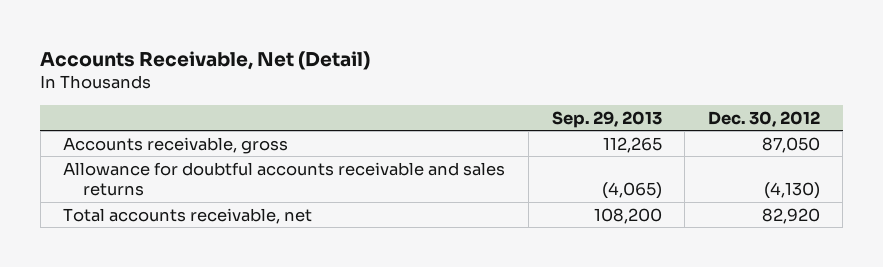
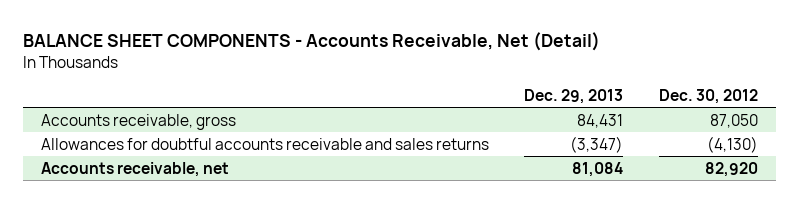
[40,51,371,71] Accounts Receivable, Net (Detail) -> [23,32,601,52] BALANCE SHEET COMPONENTS - Accounts Receivable, Net (Detail)
[551,110,662,128] Sep. 29, 2013 -> none
none -> [524,88,624,104] Dec. 29, 2013
[63,161,506,197] Allowance for doubtful accounts receivable and sales returns -> [40,137,489,150] Allowances for doubtful accounts receivable and sales returns
[63,207,313,224] Total accounts receivable, net -> [40,161,229,177] Accounts receivable, net

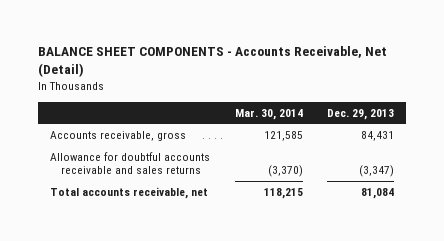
[659,88,759,104] Dec. 30, 2012 -> none
none -> [234,108,303,120] Mar. 30, 2014
[40,137,489,150] Allowances for doubtful accounts receivable and sales returns -> [50,151,211,175] Allowance for doubtful accounts receivable and sales returns
[40,161,229,177] Accounts receivable, net -> [50,186,209,199] Total accounts receivable, net

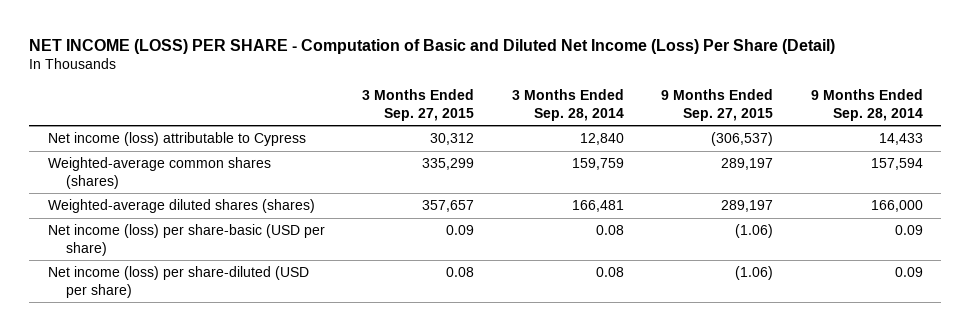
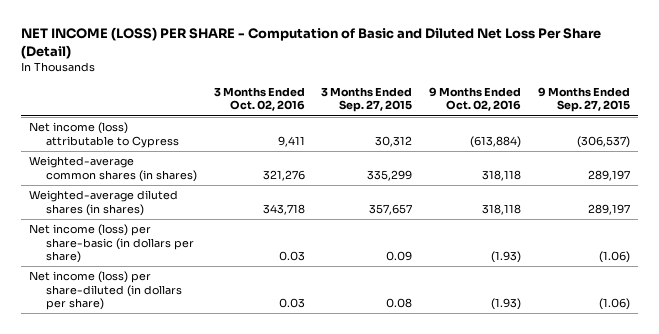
[29,38,836,54] NET INCOME (LOSS) PER SHARE - Computation of Basic and Diluted Net Income (Loss) Per Share (Detail) -> [20,27,601,59] NET INCOME (LOSS) PER SHARE - Computation of Basic and Diluted Net Loss Per Share (Detail)
[511,89,624,121] 3 Months Ended Sep. 28, 2014 -> none
[810,89,923,121] 9 Months Ended Sep. 28, 2014 -> none
none -> [213,87,305,112] 3 Months Ended Oct. 02, 2016
none -> [429,87,522,112] 9 Months Ended Oct. 02, 2016
[48,157,272,189] Weighted-average common shares (shares) -> [29,156,197,182] Weighted-average common shares (in shares)
[48,199,316,214] Weighted-average diluted shares (shares) -> [29,190,179,216] Weighted-average diluted shares (in shares)
[48,224,326,256] Net income (loss) per share-basic (USD per share) -> [29,224,194,264] Net income (loss) per share-basic (in dollars per share)
[48,266,310,298] Net income (loss) per share-diluted (USD per share) -> [29,271,182,311] Net income (loss) per share-diluted (in dollars per share)

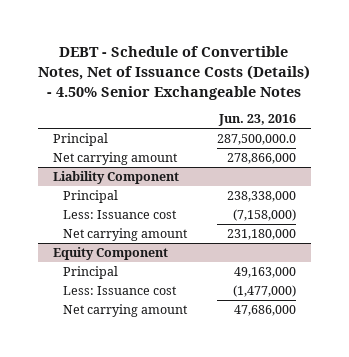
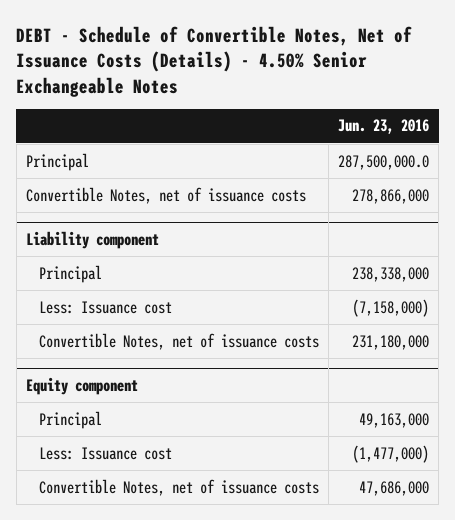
[52,152,178,166] Net carrying amount -> [25,186,306,204] Convertible Notes, net of issuance costs
[52,171,179,185] Liability Component -> [25,230,159,249] Liability component
[62,228,188,242] Net carrying amount -> [39,332,320,350] Convertible Notes, net of issuance costs
[52,247,168,261] Equity Component -> [25,376,138,395] Equity component
[62,304,188,318] Net carrying amount -> [39,478,320,496] Convertible Notes, net of issuance costs

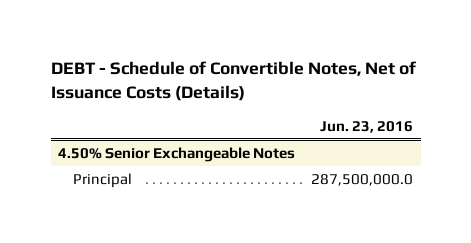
[16,25,413,97] DEBT - Schedule of Convertible Notes, Net of Issuance Costs (Details) - 4.50% Senior Exchangeable Notes -> [50,61,416,101] DEBT - Schedule of Convertible Notes, Net of Issuance Costs (Details)
none -> [58,146,296,162] 4.50% Senior Exchangeable Notes
[25,186,306,204] Convertible Notes, net of issuance costs -> none
[25,230,159,249] Liability component -> none
[39,264,103,283] Principal -> none
[39,300,173,314] Less: Issuance cost -> none
[39,332,320,350] Convertible Notes, net of issuance costs -> none
[25,376,138,395] Equity component -> none
[39,410,103,429] Principal -> none
[39,446,173,460] Less: Issuance cost -> none
[39,478,320,496] Convertible Notes, net of issuance costs -> none

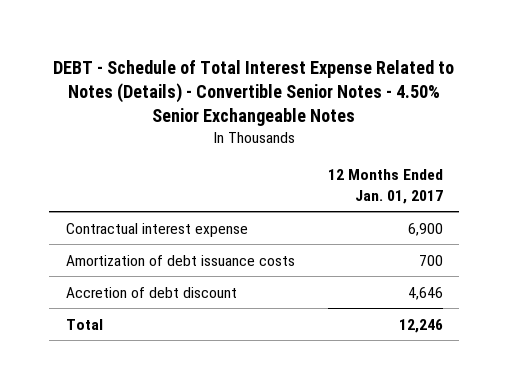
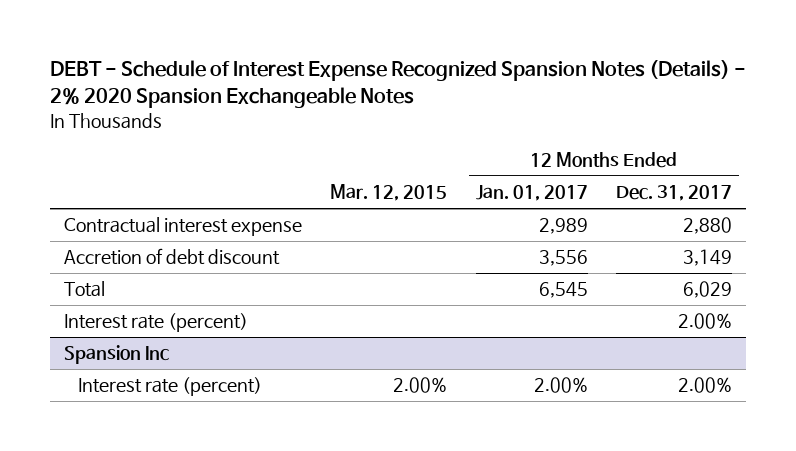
[53,59,455,127] DEBT - Schedule of Total Interest Expense Related to Notes (Details) - Convertible Senior Notes - 4.50% Senior Exchangeable Notes -> [49,60,746,109] DEBT - Schedule of Interest Expense Recognized Spansion Notes (Details) - 2% 2020 Spansion Exchangeable Notes
none -> [330,184,448,202] Mar. 12, 2015
none -> [616,185,733,202] Dec. 31, 2017
[65,254,295,266] Amortization of debt issuance costs -> none
[407,222,443,236] 6,900 -> [538,218,588,235] 2,989
[407,286,443,300] 4,646 -> [538,250,588,267] 3,556
[398,318,443,333] 12,246 -> [538,282,588,299] 6,545
none -> [63,313,248,333] Interest rate (percent)
none -> [63,345,169,365] Spansion Inc
none -> [78,377,263,397] Interest rate (percent)

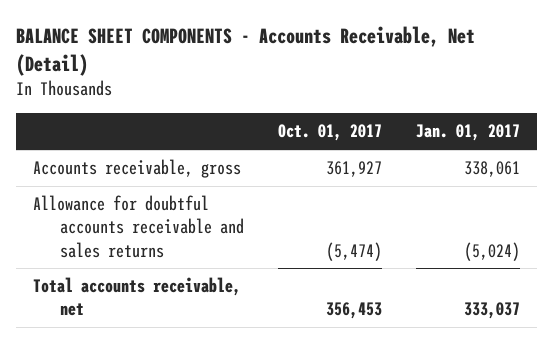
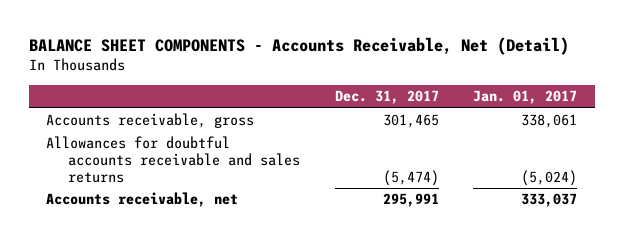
[278,124,383,142] Oct. 01, 2017 -> none
none -> [334,90,439,105] Dec. 31, 2017
[32,195,244,258] Allowance for doubtful accounts receivable and sales returns -> [46,136,301,183] Allowances for doubtful accounts receivable and sales returns
[32,277,241,317] Total accounts receivable, net -> [46,192,239,208] Accounts receivable, net

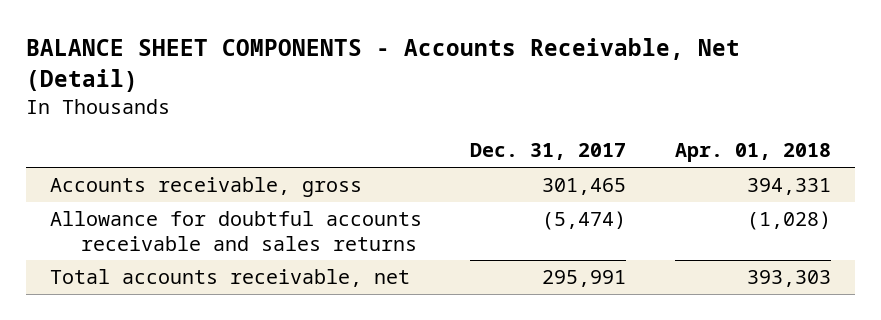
[473,90,578,105] Jan. 01, 2017 -> none
none -> [674,143,831,163] Apr. 01, 2018
[46,136,301,183] Allowances for doubtful accounts receivable and sales returns -> [49,210,422,251] Allowance for doubtful accounts receivable and sales returns
[46,192,239,208] Accounts receivable, net -> [49,268,410,287] Total accounts receivable, net

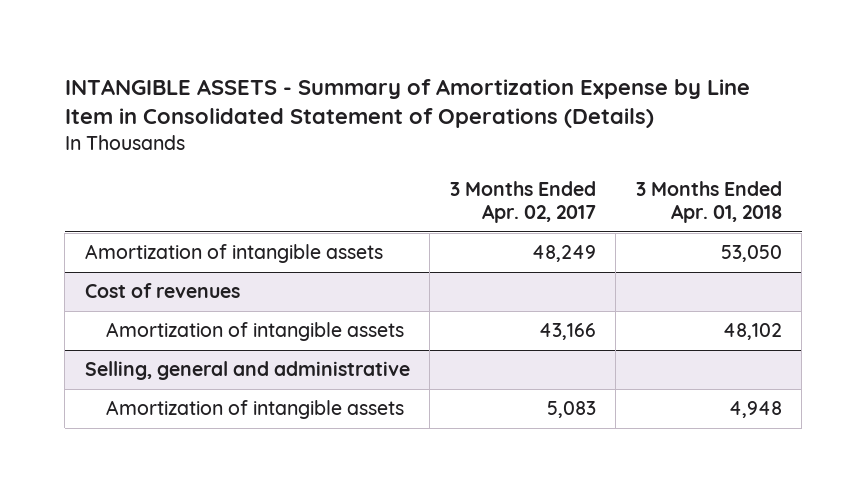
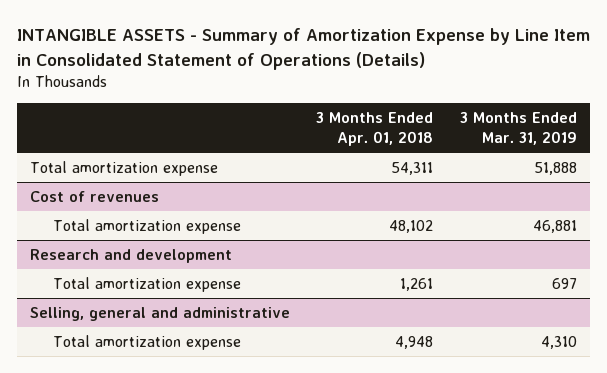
[449,180,596,224] 3 Months Ended Apr. 02, 2017 -> none
none -> [459,111,577,146] 3 Months Ended Mar. 31, 2019
[84,244,383,264] Amortization of intangible assets -> none
none -> [29,160,218,176] Total amortization expense
[106,322,405,342] Amortization of intangible assets -> [52,218,241,234] Total amortization expense
none -> [29,248,232,263] Research and development
none -> [52,276,241,292] Total amortization expense
[106,400,405,420] Amortization of intangible assets -> [52,334,241,350] Total amortization expense

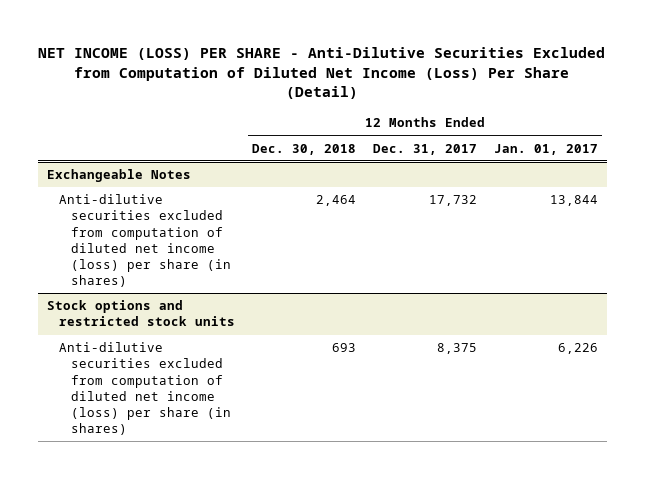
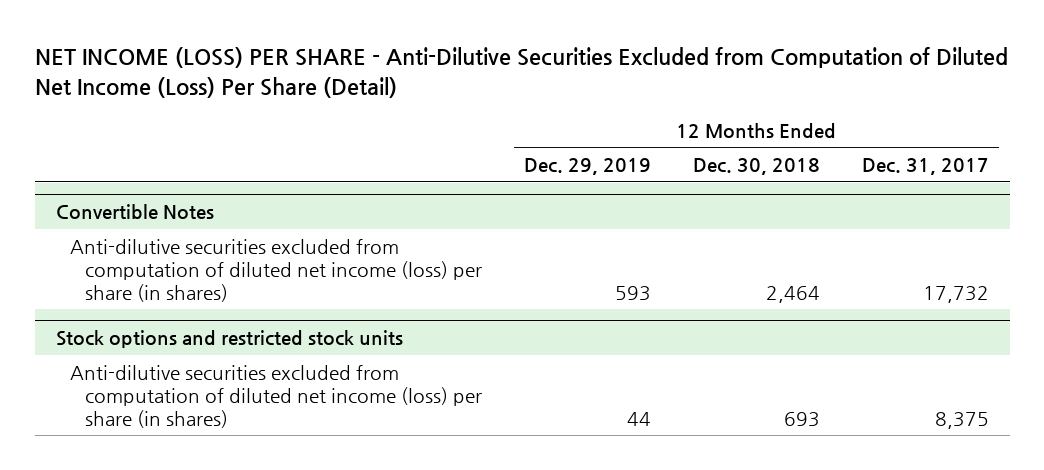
[494,143,599,155] Jan. 01, 2017 -> none
none -> [523,158,651,176] Dec. 29, 2019
[46,169,191,183] Exchangeable Notes -> [55,204,214,220] Convertible Notes

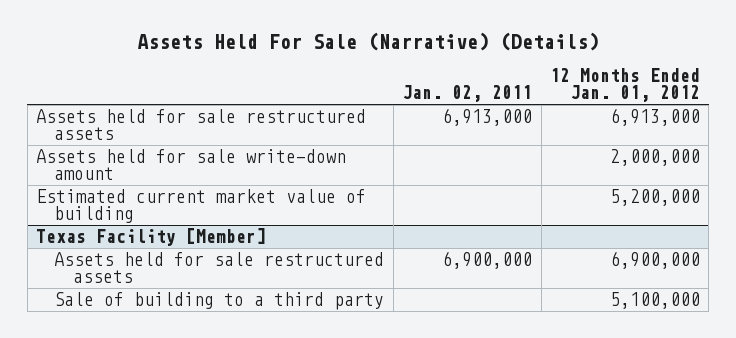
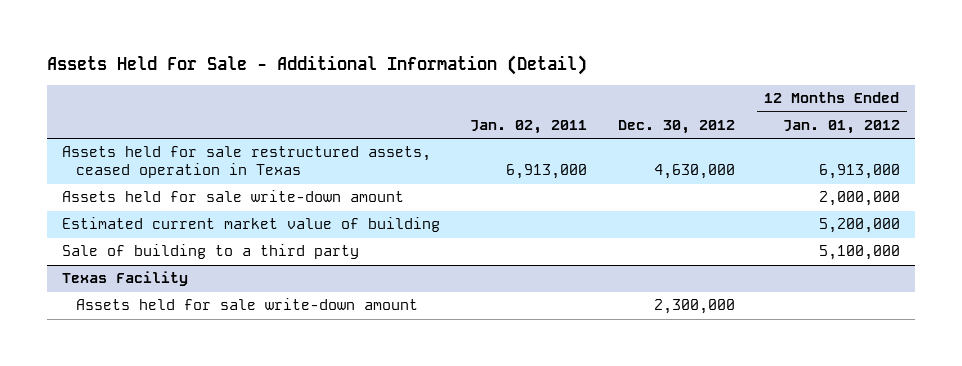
[136,32,599,52] Assets Held For Sale (Narrative) (Details) -> [47,55,588,76] Assets Held For Sale - Additional Information (Detail)
none -> [617,119,735,134] Dec. 30, 2012
[36,109,367,141] Assets held for sale restructured assets -> [62,146,432,179] Assets held for sale restructured assets, ceased operation in Texas
[36,228,267,247] Texas Facility [Member] -> none
[54,252,385,284] Assets held for sale restructured assets -> none
none -> [62,271,189,287] Texas Facility
none -> [76,298,419,311] Assets held for sale write-down amount

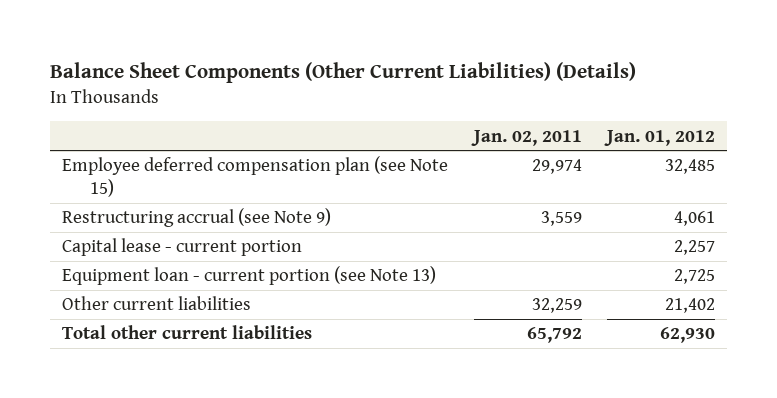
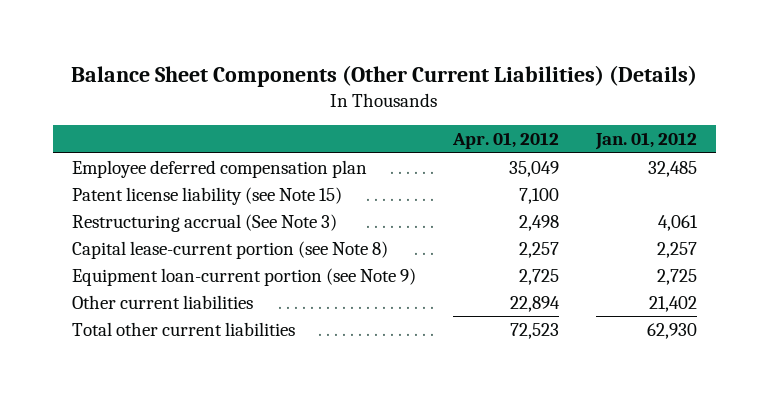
[470,129,582,146] Jan. 02, 2011 -> none
none -> [451,132,559,150] Apr. 01, 2012
[62,156,449,198] Employee deferred compensation plan (see Note 15) -> [71,159,367,178] Employee deferred compensation plan
none -> [71,186,342,205] Patent license liability (see Note 15)
[62,208,332,228] Restructuring accrual (see Note 9) -> [71,213,337,232] Restructuring accrual (See Note 3)
[62,238,303,257] Capital lease - current portion -> [71,240,388,259] Capital lease-current portion (see Note 8)
[62,266,437,286] Equipment loan - current portion (see Note 13) -> [71,267,416,286] Equipment loan-current portion (see Note 9)

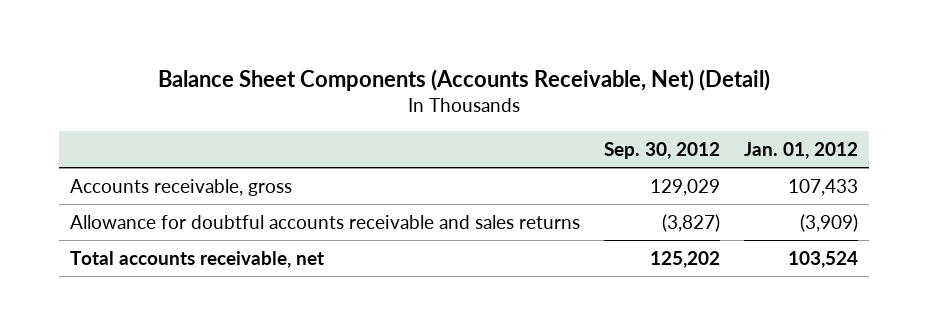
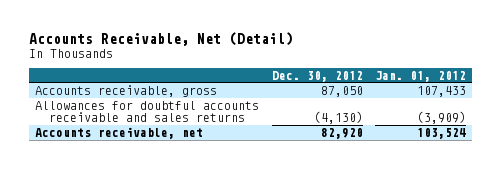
[157,69,770,92] Balance Sheet Components (Accounts Receivable, Net) (Detail) -> [28,32,293,47] Accounts Receivable, Net (Detail)
[603,141,720,159] Sep. 30, 2012 -> none
none -> [271,70,363,82] Dec. 30, 2012
[70,214,581,229] Allowance for doubtful accounts receivable and sales returns -> [35,100,260,123] Allowances for doubtful accounts receivable and sales returns
[70,250,325,268] Total accounts receivable, net -> [35,126,204,139] Accounts receivable, net

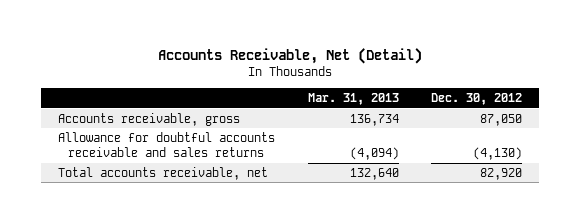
[375,70,467,82] Jan. 01, 2012 -> none
none -> [307,93,399,106] Mar. 31, 2013
[35,100,260,123] Allowances for doubtful accounts receivable and sales returns -> [57,131,275,158] Allowance for doubtful accounts receivable and sales returns
[35,126,204,139] Accounts receivable, net -> [57,166,268,180] Total accounts receivable, net

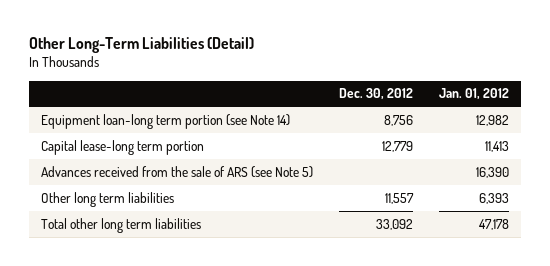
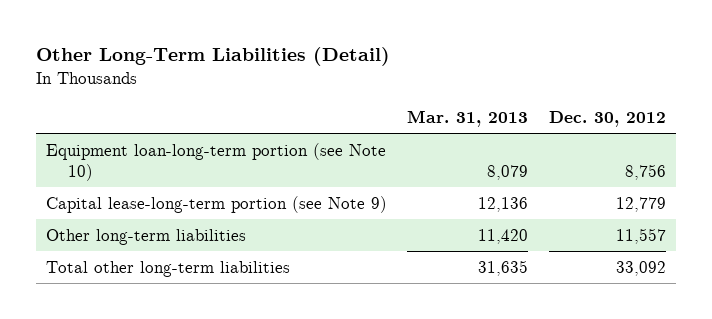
[438,88,509,101] Jan. 01, 2012 -> none
none -> [407,109,529,127] Mar. 31, 2013
[41,165,314,178] Advances received from the sale of ARS (see Note 5) -> none
[41,113,291,129] Equipment loan-long term portion (see Note 14) -> [45,142,386,181] Equipment loan-long-term portion (see Note 10)
[41,139,205,155] Capital lease-long term portion -> [45,195,387,213] Capital lease-long-term portion (see Note 9)
[41,191,175,207] Other long term liabilities -> [45,228,246,245] Other long-term liabilities
[41,217,202,233] Total other long term liabilities -> [45,260,290,277] Total other long-term liabilities

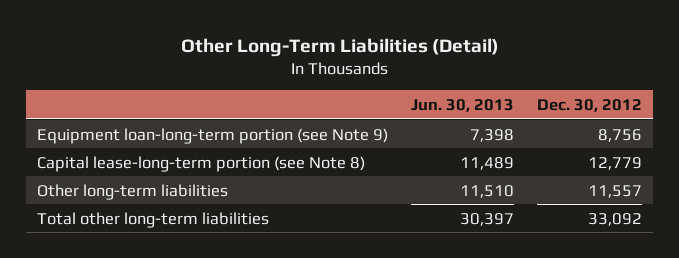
[407,109,529,127] Mar. 31, 2013 -> none
none -> [411,98,515,112] Jun. 30, 2013
[45,142,386,181] Equipment loan-long-term portion (see Note 10) -> [37,127,389,144] Equipment loan-long-term portion (see Note 9)
[45,195,387,213] Capital lease-long-term portion (see Note 9) -> [37,155,366,172] Capital lease-long-term portion (see Note 8)

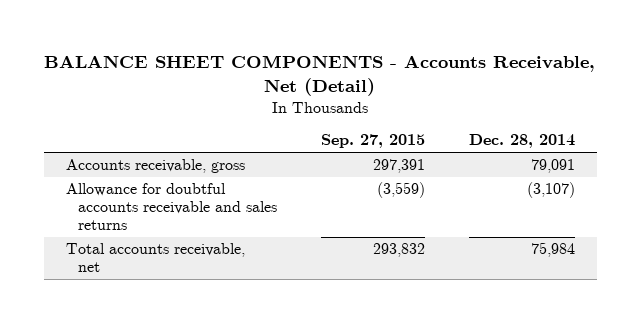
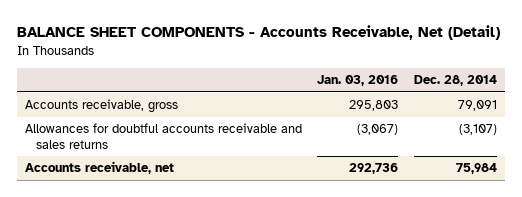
[320,134,425,149] Sep. 27, 2015 -> none
none -> [317,75,399,87] Jan. 03, 2016
[65,183,277,230] Allowance for doubtful accounts receivable and sales returns -> [24,123,302,149] Allowances for doubtful accounts receivable and sales returns
[65,243,245,273] Total accounts receivable, net -> [24,161,174,175] Accounts receivable, net

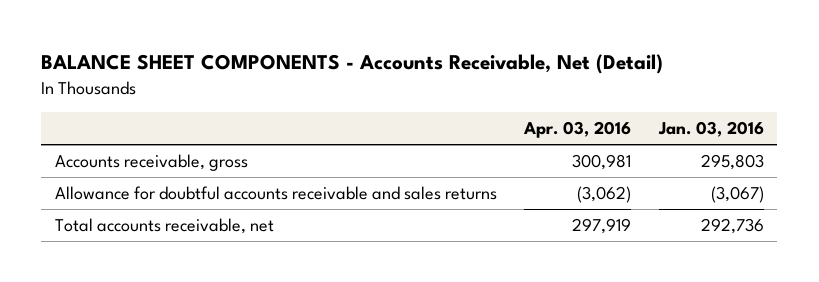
[414,75,498,87] Dec. 28, 2014 -> none
none -> [523,121,632,139] Apr. 03, 2016
[24,123,302,149] Allowances for doubtful accounts receivable and sales returns -> [55,186,498,201] Allowance for doubtful accounts receivable and sales returns
[24,161,174,175] Accounts receivable, net -> [55,218,275,235] Total accounts receivable, net

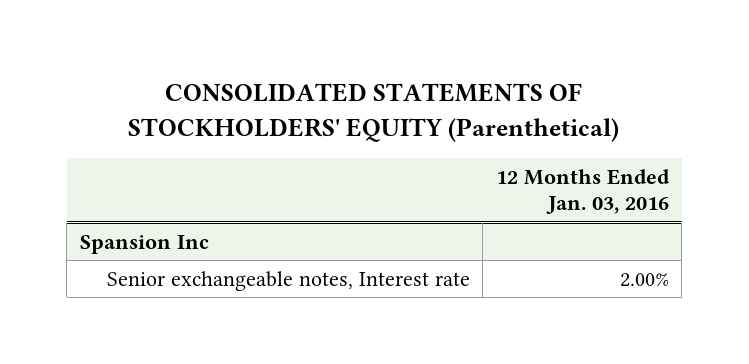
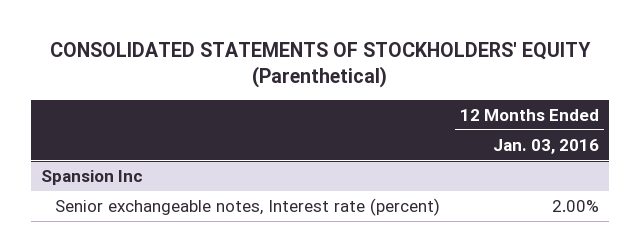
[106,270,470,291] Senior exchangeable notes, Interest rate -> [55,197,441,216] Senior exchangeable notes, Interest rate (percent)

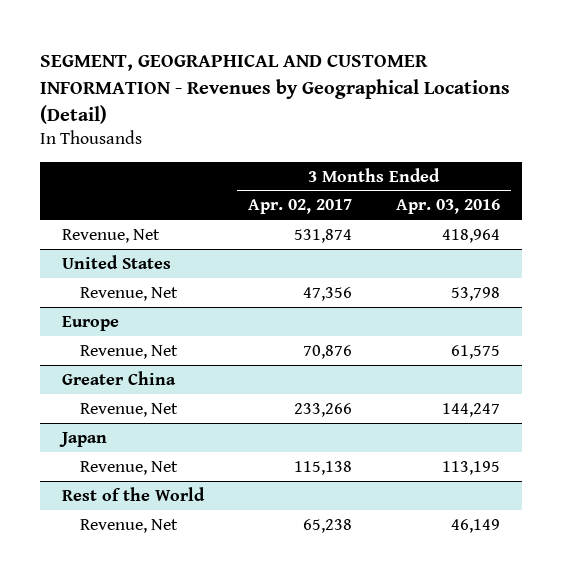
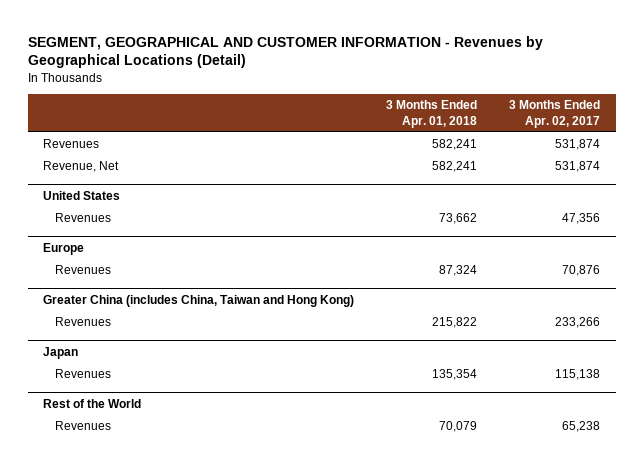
[395,199,500,215] Apr. 03, 2016 -> none
none -> [386,100,478,128] 3 Months Ended Apr. 01, 2018
none -> [43,139,100,149] Revenues
[79,286,178,301] Revenue, Net -> [55,213,112,223] Revenues
[79,344,178,359] Revenue, Net -> [55,265,112,275] Revenues
[62,370,177,385] Greater China -> [43,294,355,307] Greater China (includes China, Taiwan and Hong Kong)
[79,402,178,417] Revenue, Net -> [55,317,112,327] Revenues
[79,460,178,475] Revenue, Net -> [55,369,112,379] Revenues
[79,518,178,533] Revenue, Net -> [55,421,112,431] Revenues

